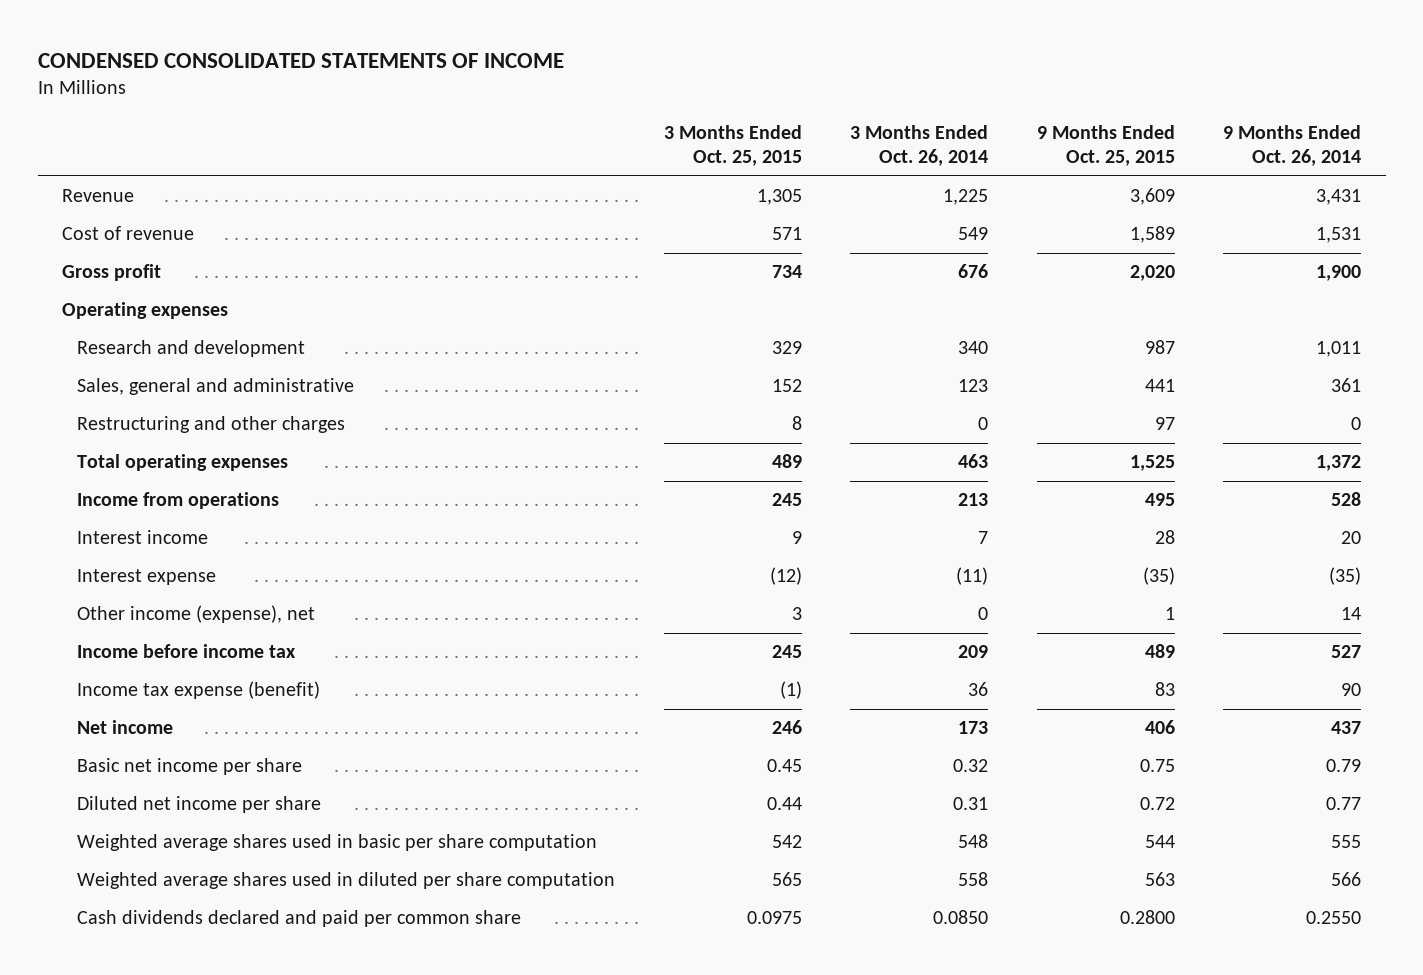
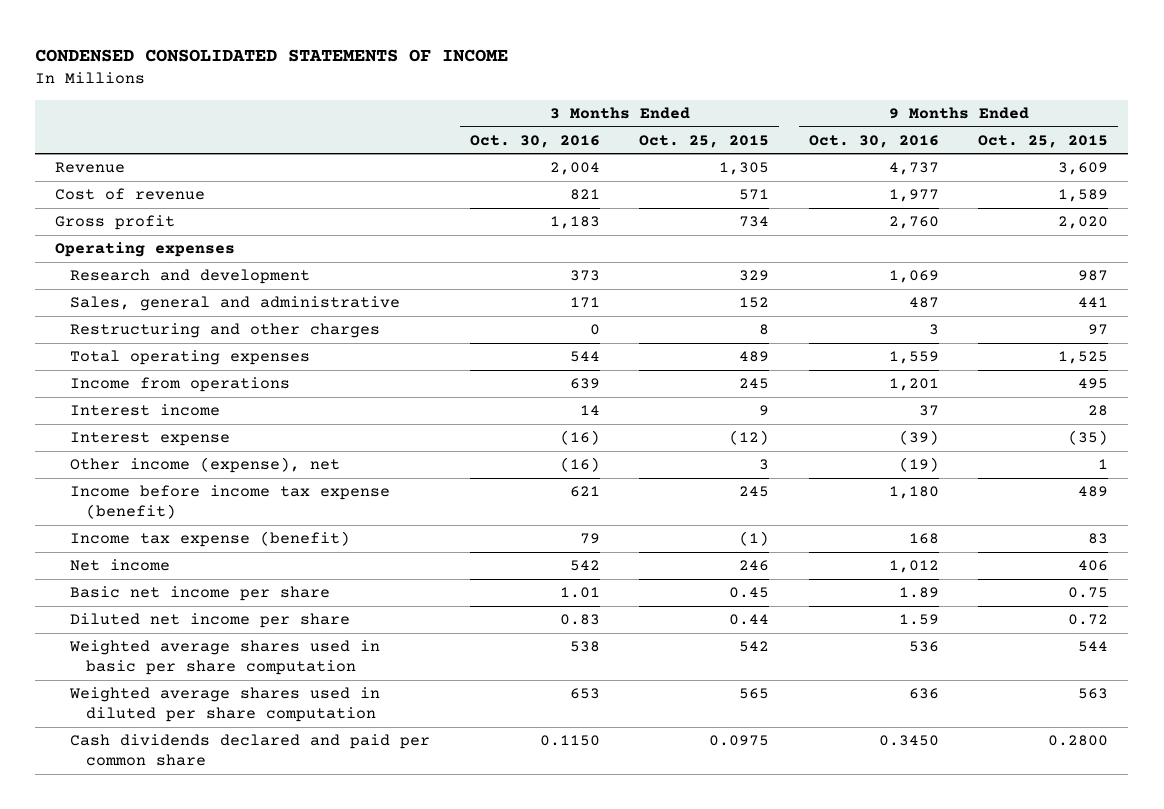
[850,125,989,166] 3 Months Ended Oct. 26, 2014 -> none
[1223,125,1362,166] 9 Months Ended Oct. 26, 2014 -> none
none -> [469,134,600,148] Oct. 30, 2016
none -> [808,134,939,148] Oct. 30, 2016
[77,644,297,659] Income before income tax -> [70,485,391,520] Income before income tax expense (benefit)

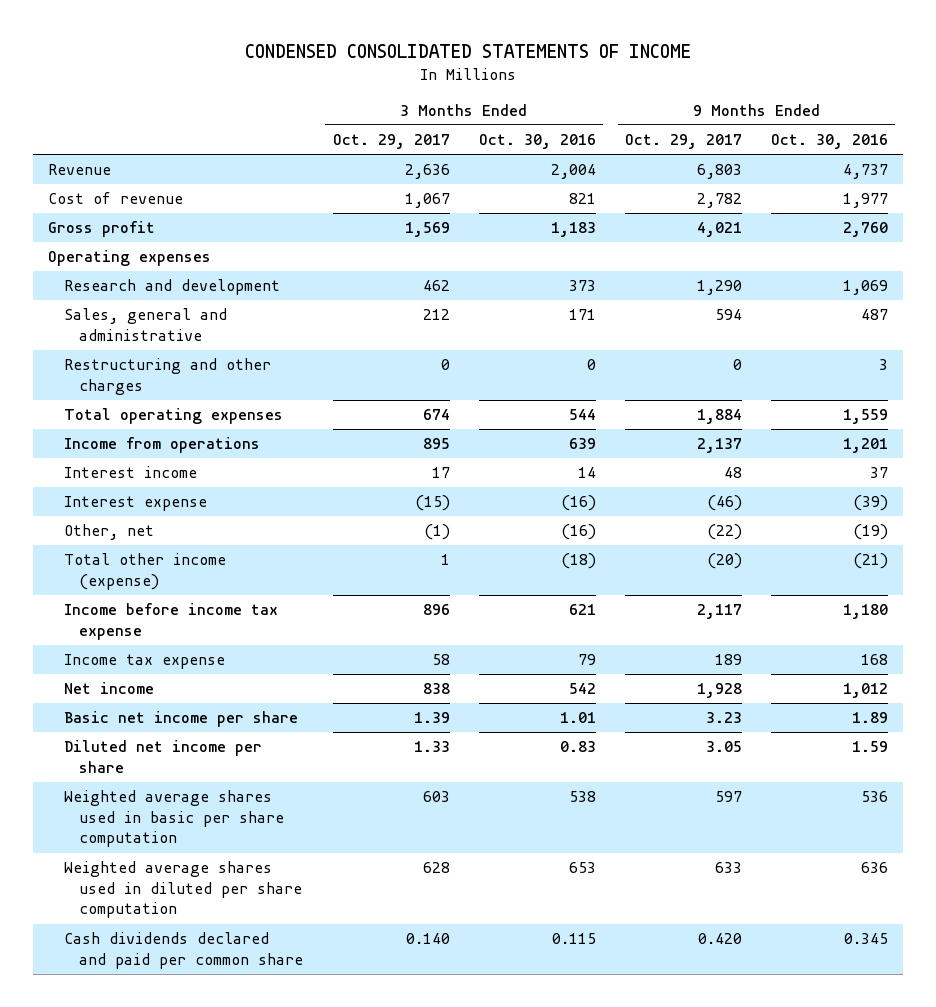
[639,134,770,148] Oct. 25, 2015 -> none
[978,134,1109,148] Oct. 25, 2015 -> none
none -> [332,134,450,150] Oct. 29, 2017
none -> [624,134,742,150] Oct. 29, 2017
[70,457,341,474] Other income (expense), net -> [63,524,154,541] Other, net
none -> [63,553,226,590] Total other income (expense)
[70,485,391,520] Income before income tax expense (benefit) -> [63,603,278,640] Income before income tax expense
[70,531,351,548] Income tax expense (benefit) -> [63,654,225,670] Income tax expense
[539,735,600,747] 0.1150 -> [551,933,596,945] 0.115
[878,735,939,747] 0.3450 -> [844,933,889,945] 0.345

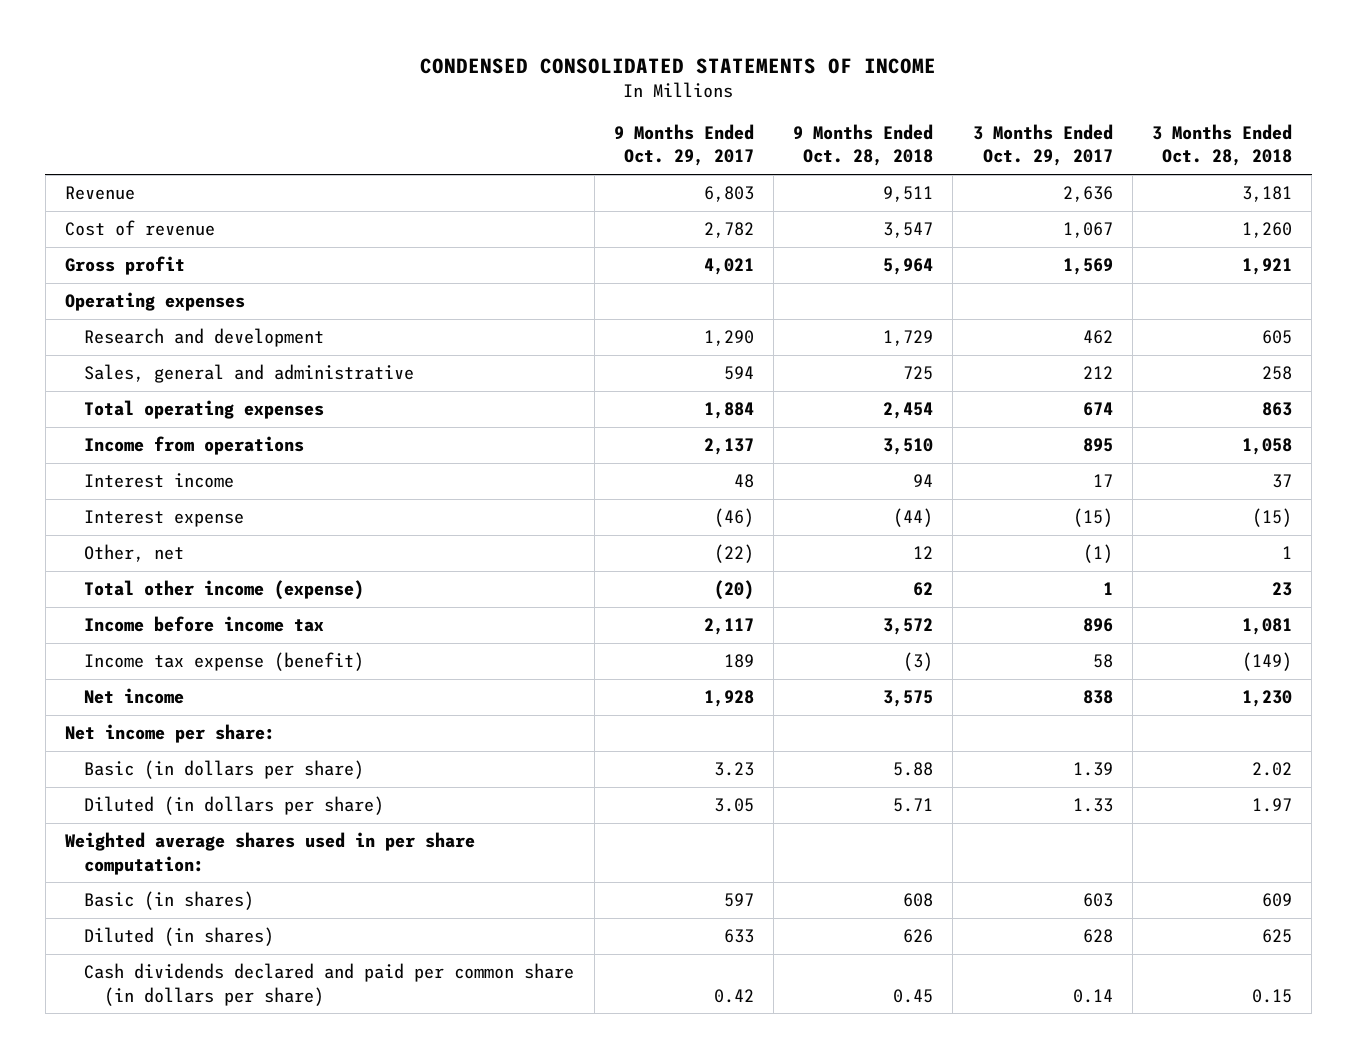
[478,134,596,150] Oct. 30, 2016 -> none
[771,134,889,150] Oct. 30, 2016 -> none
none -> [793,124,934,167] 9 Months Ended Oct. 28, 2018
none -> [1151,124,1292,167] 3 Months Ended Oct. 28, 2018
[63,358,271,395] Restructuring and other charges -> none
[63,603,278,640] Income before income tax expense -> [84,616,325,633] Income before income tax
[63,654,225,670] Income tax expense -> [84,652,365,672] Income tax expense (benefit)
none -> [64,724,275,744] Net income per share:
[63,711,298,728] Basic net income per share -> [84,760,365,780] Basic (in dollars per share)
[63,740,262,773] Diluted net income per share -> [84,796,385,816] Diluted (in dollars per share)
none -> [64,832,475,875] Weighted average shares used in per share computation:
[63,790,285,848] Weighted average shares used in basic per share computation -> [84,891,255,911] Basic (in shares)
[63,861,303,919] Weighted average shares used in diluted per share computation -> [84,927,275,947] Diluted (in shares)
[63,932,304,969] Cash dividends declared and paid per common share -> [84,963,575,1006] Cash dividends declared and paid per common share (in dollars per share)
[405,933,450,945] 0.140 -> [1072,988,1113,1003] 0.14
[697,933,742,945] 0.420 -> [713,988,754,1003] 0.42

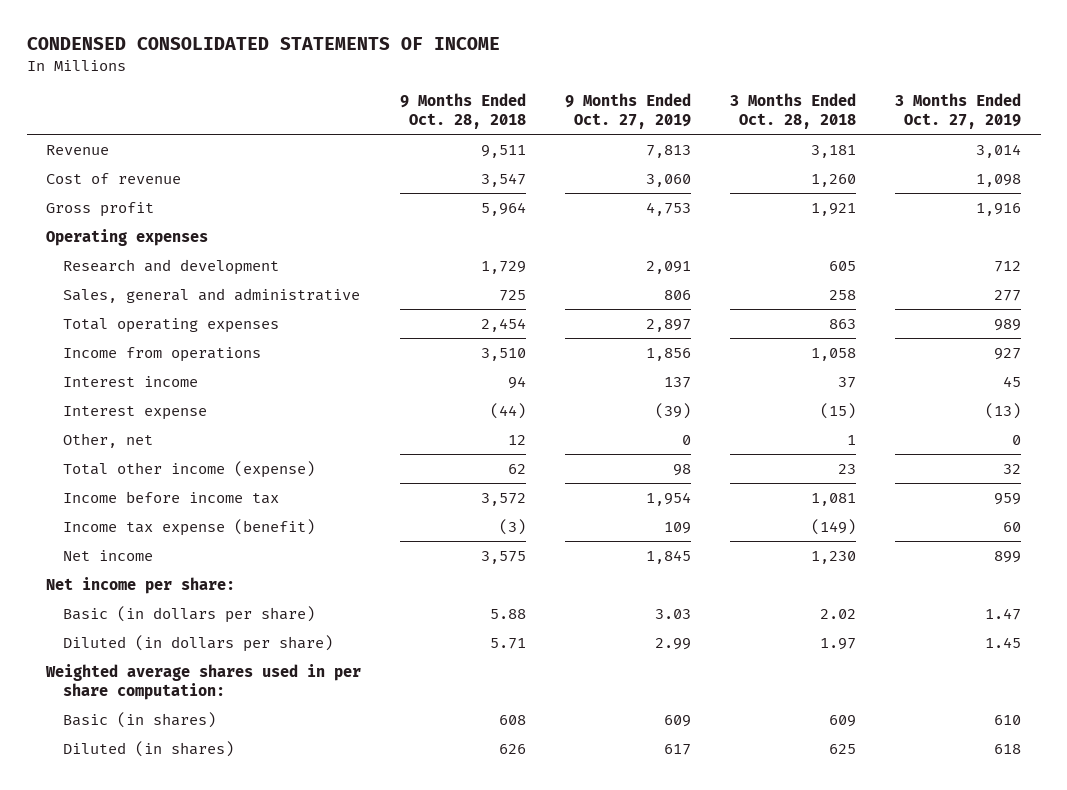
[613,124,754,167] 9 Months Ended Oct. 29, 2017 -> none
[972,124,1113,167] 3 Months Ended Oct. 29, 2017 -> none
none -> [565,92,692,130] 9 Months Ended Oct. 27, 2019
none -> [895,92,1022,130] 3 Months Ended Oct. 27, 2019
[84,963,575,1006] Cash dividends declared and paid per common share (in dollars per share) -> none

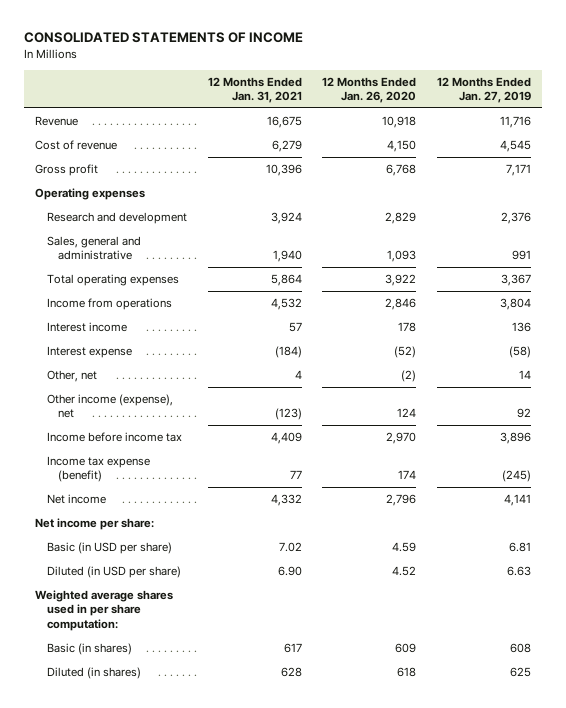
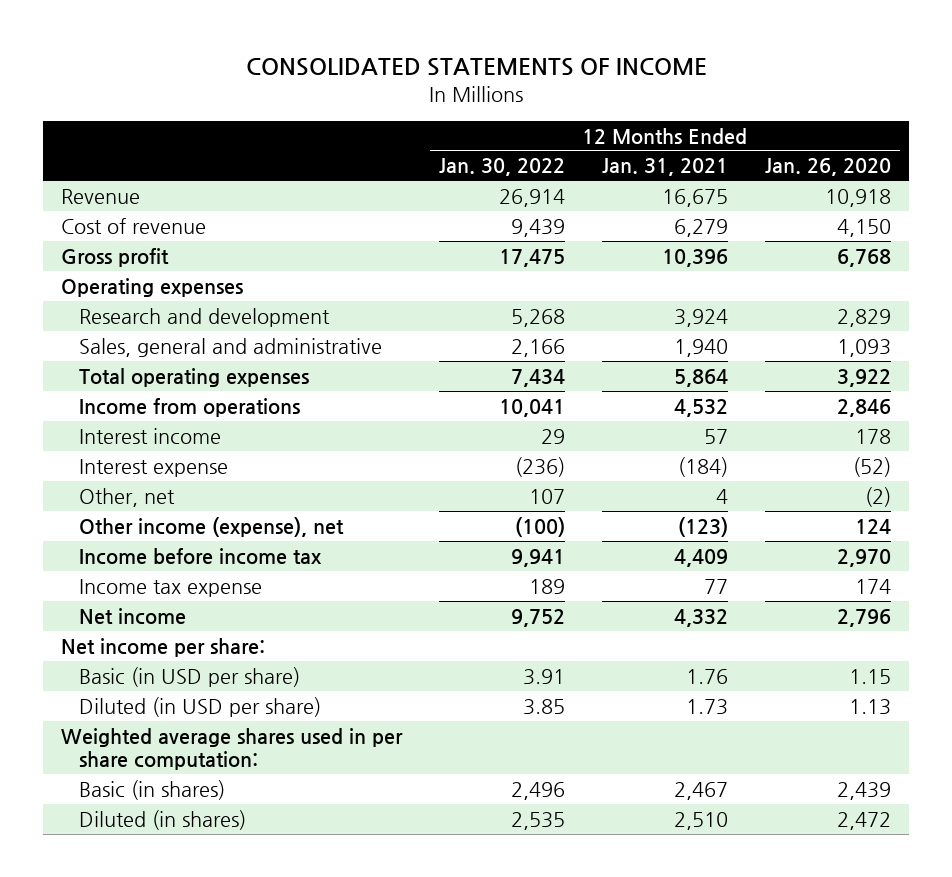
[437,76,532,104] 12 Months Ended Jan. 27, 2019 -> none
none -> [439,158,566,177] Jan. 30, 2022
[46,455,150,483] Income tax expense (benefit) -> [79,578,263,597] Income tax expense
[278,541,302,552] 7.02 -> [686,668,729,684] 1.76
[392,541,417,552] 4.59 -> [848,668,891,684] 1.15
[277,565,302,576] 6.90 -> [686,698,729,715] 1.73
[392,565,417,576] 4.52 -> [848,698,891,715] 1.13
[283,642,302,653] 617 -> [674,781,729,800] 2,467
[395,642,417,653] 609 -> [836,781,891,800] 2,439
[280,666,302,677] 628 -> [674,811,729,830] 2,510
[397,666,417,677] 618 -> [836,811,891,830] 2,472

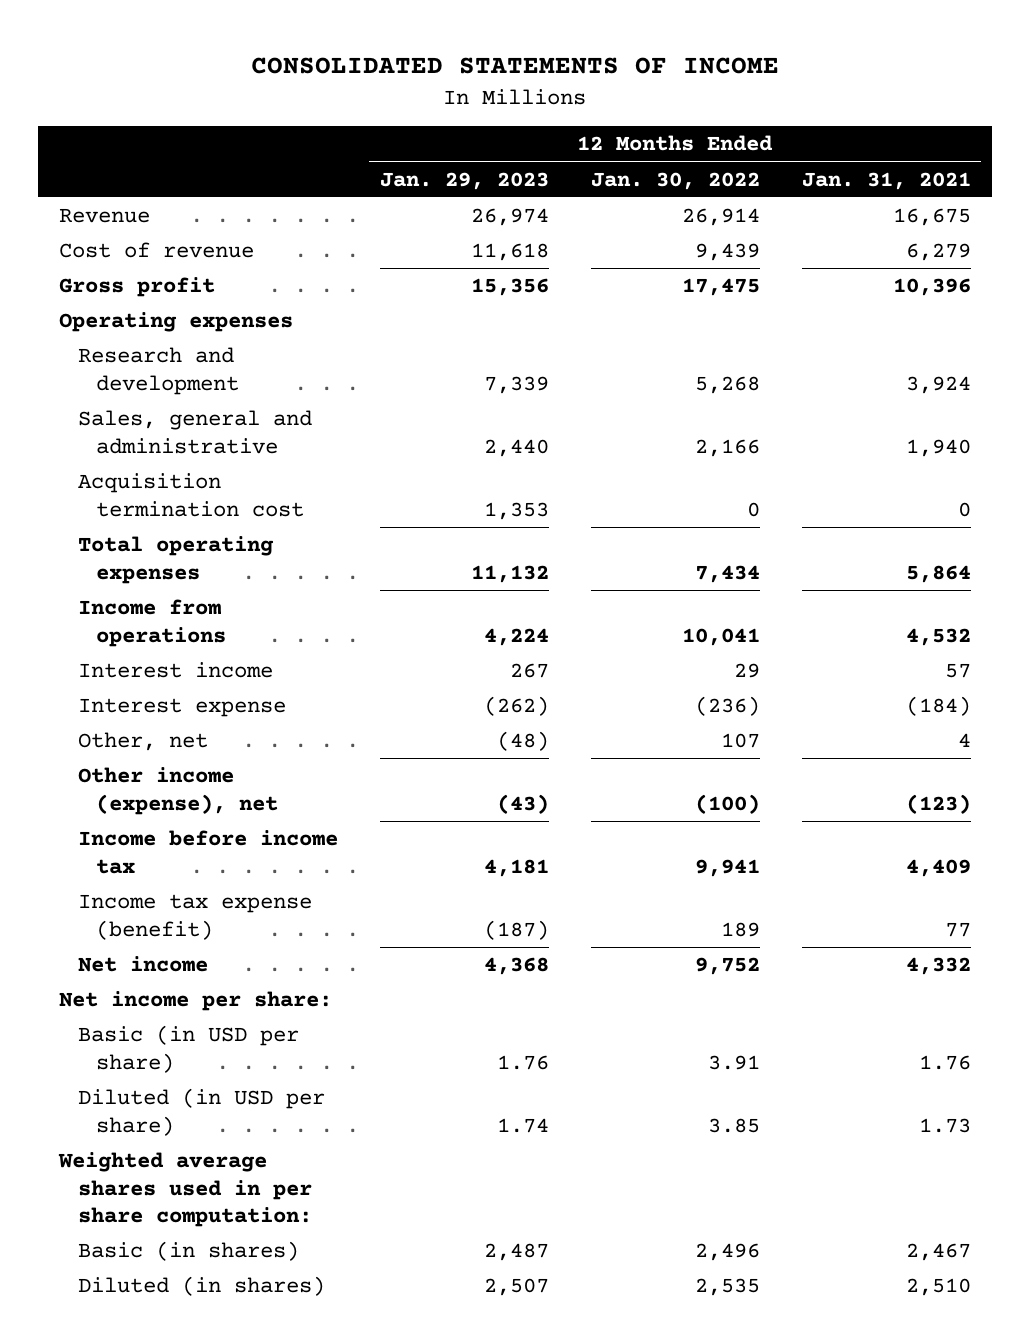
[764,158,891,177] Jan. 26, 2020 -> none
none -> [379,171,549,190] Jan. 29, 2023
none -> [77,473,305,517] Acquisition termination cost
[79,578,263,597] Income tax expense -> [77,894,312,940] Income tax expense (benefit)

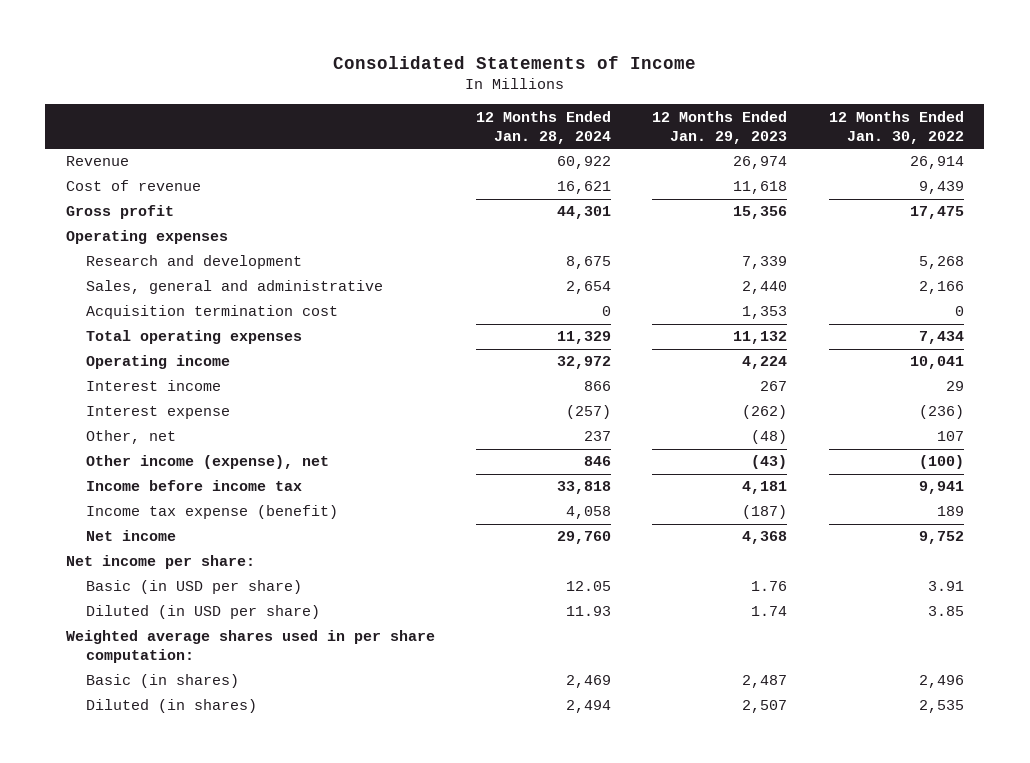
[250,57,779,75] CONSOLIDATED STATEMENTS OF INCOME -> [332,55,696,69] Consolidated Statements of Income
[801,171,971,190] Jan. 31, 2021 -> none
none -> [476,110,612,144] 12 Months Ended Jan. 28, 2024
[77,599,227,647] Income from operations -> [85,355,230,370] Operating income

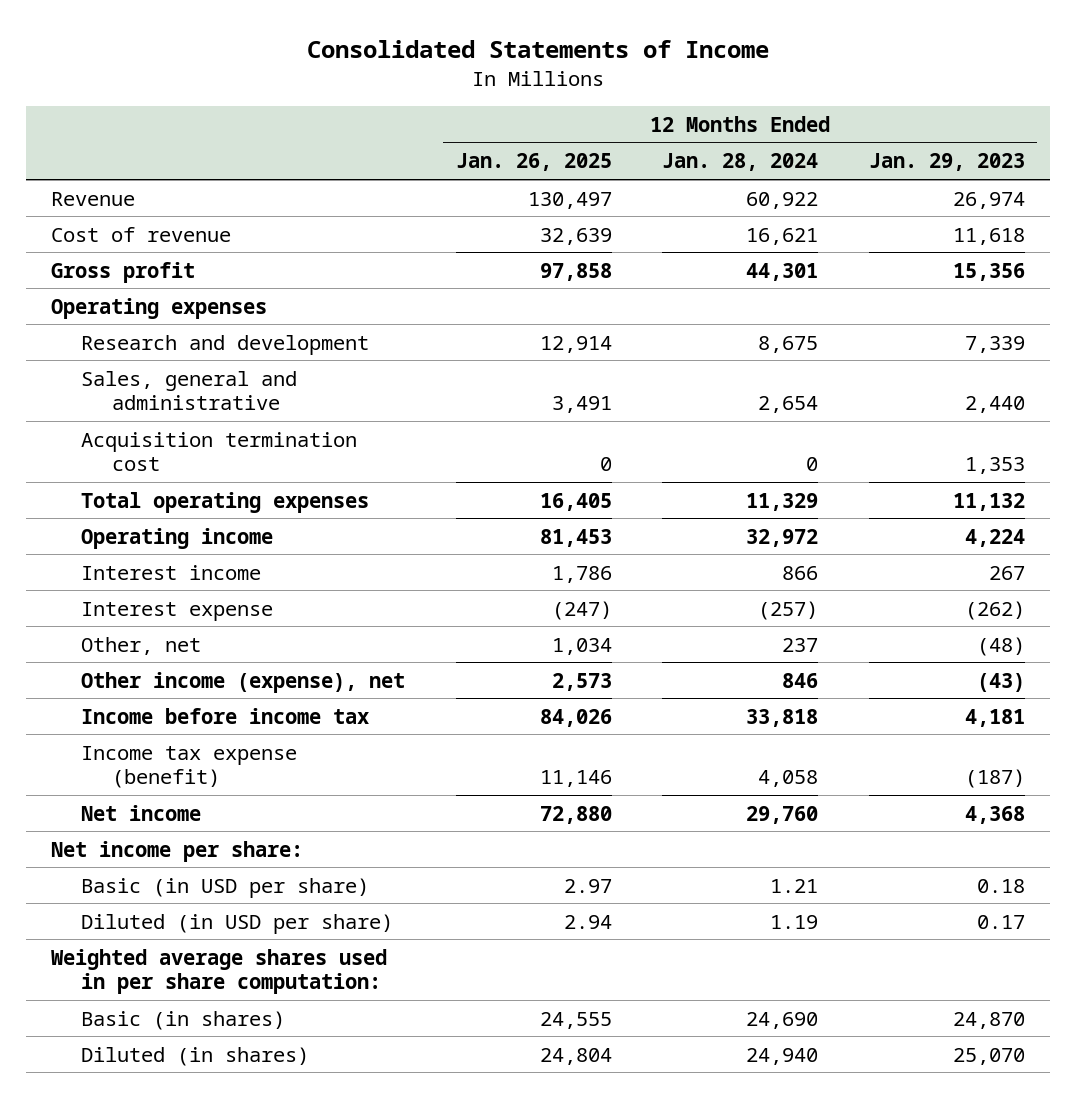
[828,110,964,144] 12 Months Ended Jan. 30, 2022 -> none
none -> [455,153,612,172] Jan. 26, 2025
[566,581,612,592] 12.05 -> [770,878,819,893] 1.21
[751,581,788,592] 1.76 -> [976,878,1025,893] 0.18
[566,606,612,617] 11.93 -> [770,914,819,929] 1.19
[751,606,788,617] 1.74 -> [976,914,1025,929] 0.17
[566,675,612,689] 2,469 -> [746,1011,819,1029] 24,690
[742,675,788,689] 2,487 -> [952,1011,1025,1029] 24,870
[566,700,612,714] 2,494 -> [746,1047,819,1065] 24,940
[742,700,788,714] 2,507 -> [952,1047,1025,1065] 25,070

